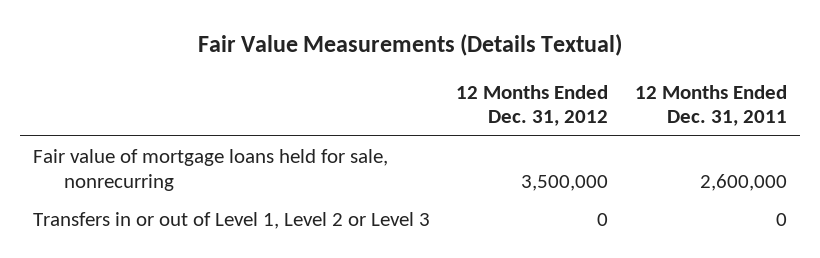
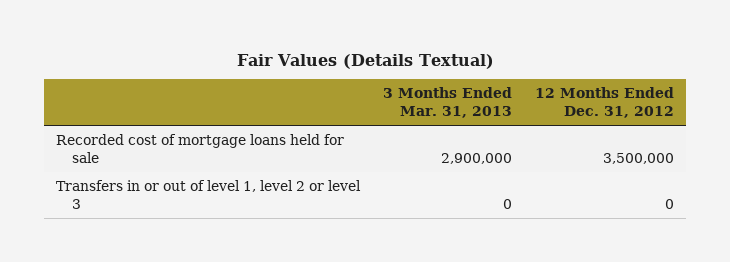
[197,34,622,57] Fair Value Measurements (Details Textual) -> [237,53,495,69] Fair Values (Details Textual)
[634,84,787,127] 12 Months Ended Dec. 31, 2011 -> none
none -> [383,87,513,118] 3 Months Ended Mar. 31, 2013
[32,148,388,191] Fair value of mortgage loans held for sale, nonrecurring -> [56,134,345,163] Recorded cost of mortgage loans held for sale
[32,211,430,229] Transfers in or out of Level 1, Level 2 or Level 3 -> [56,180,362,209] Transfers in or out of level 1, level 2 or level 3

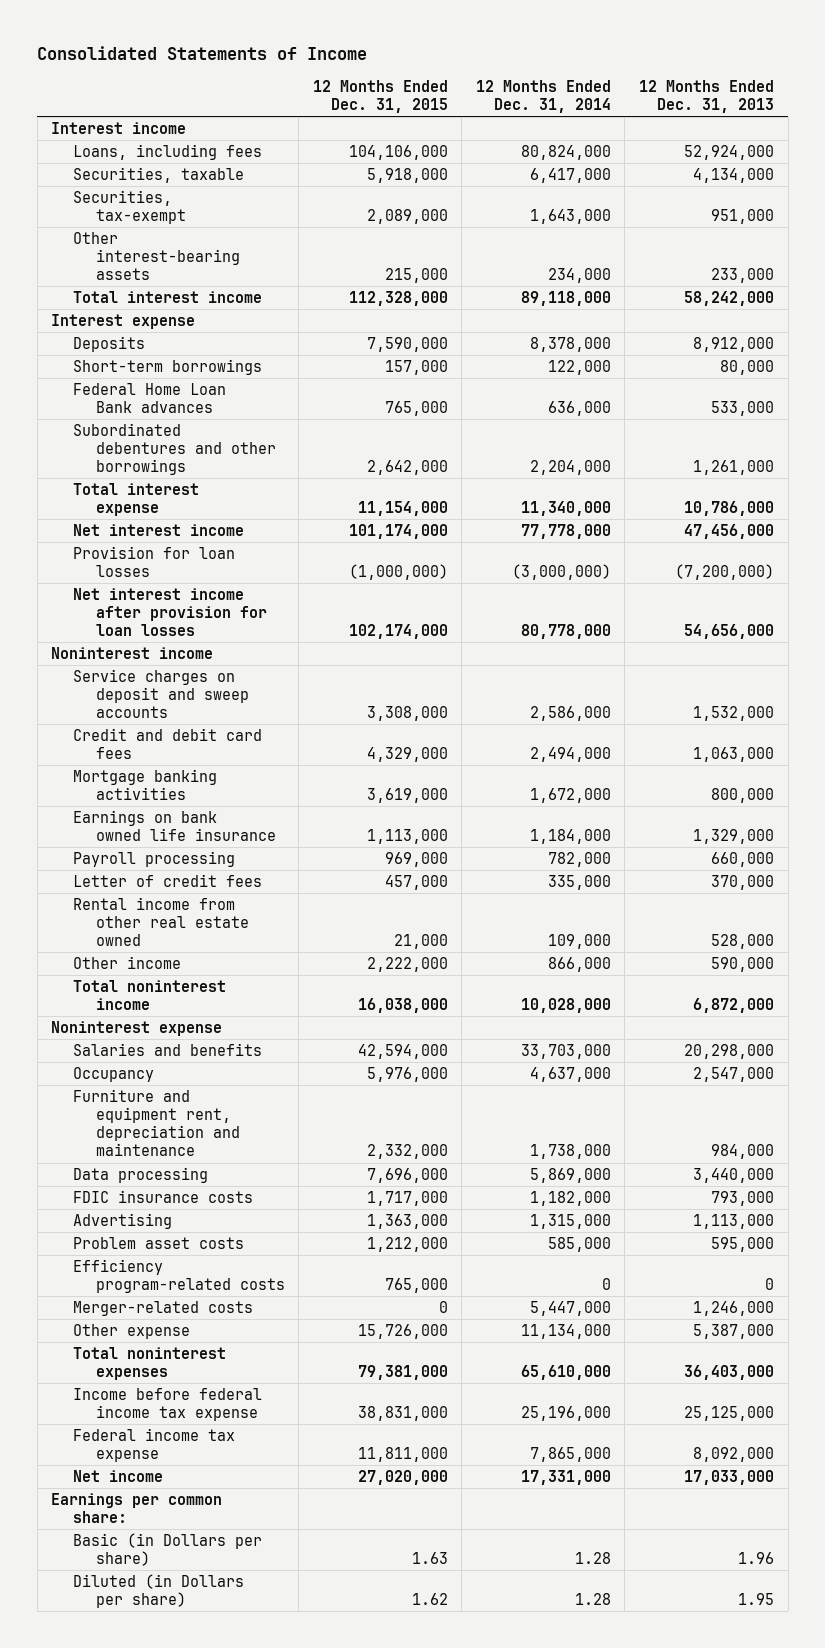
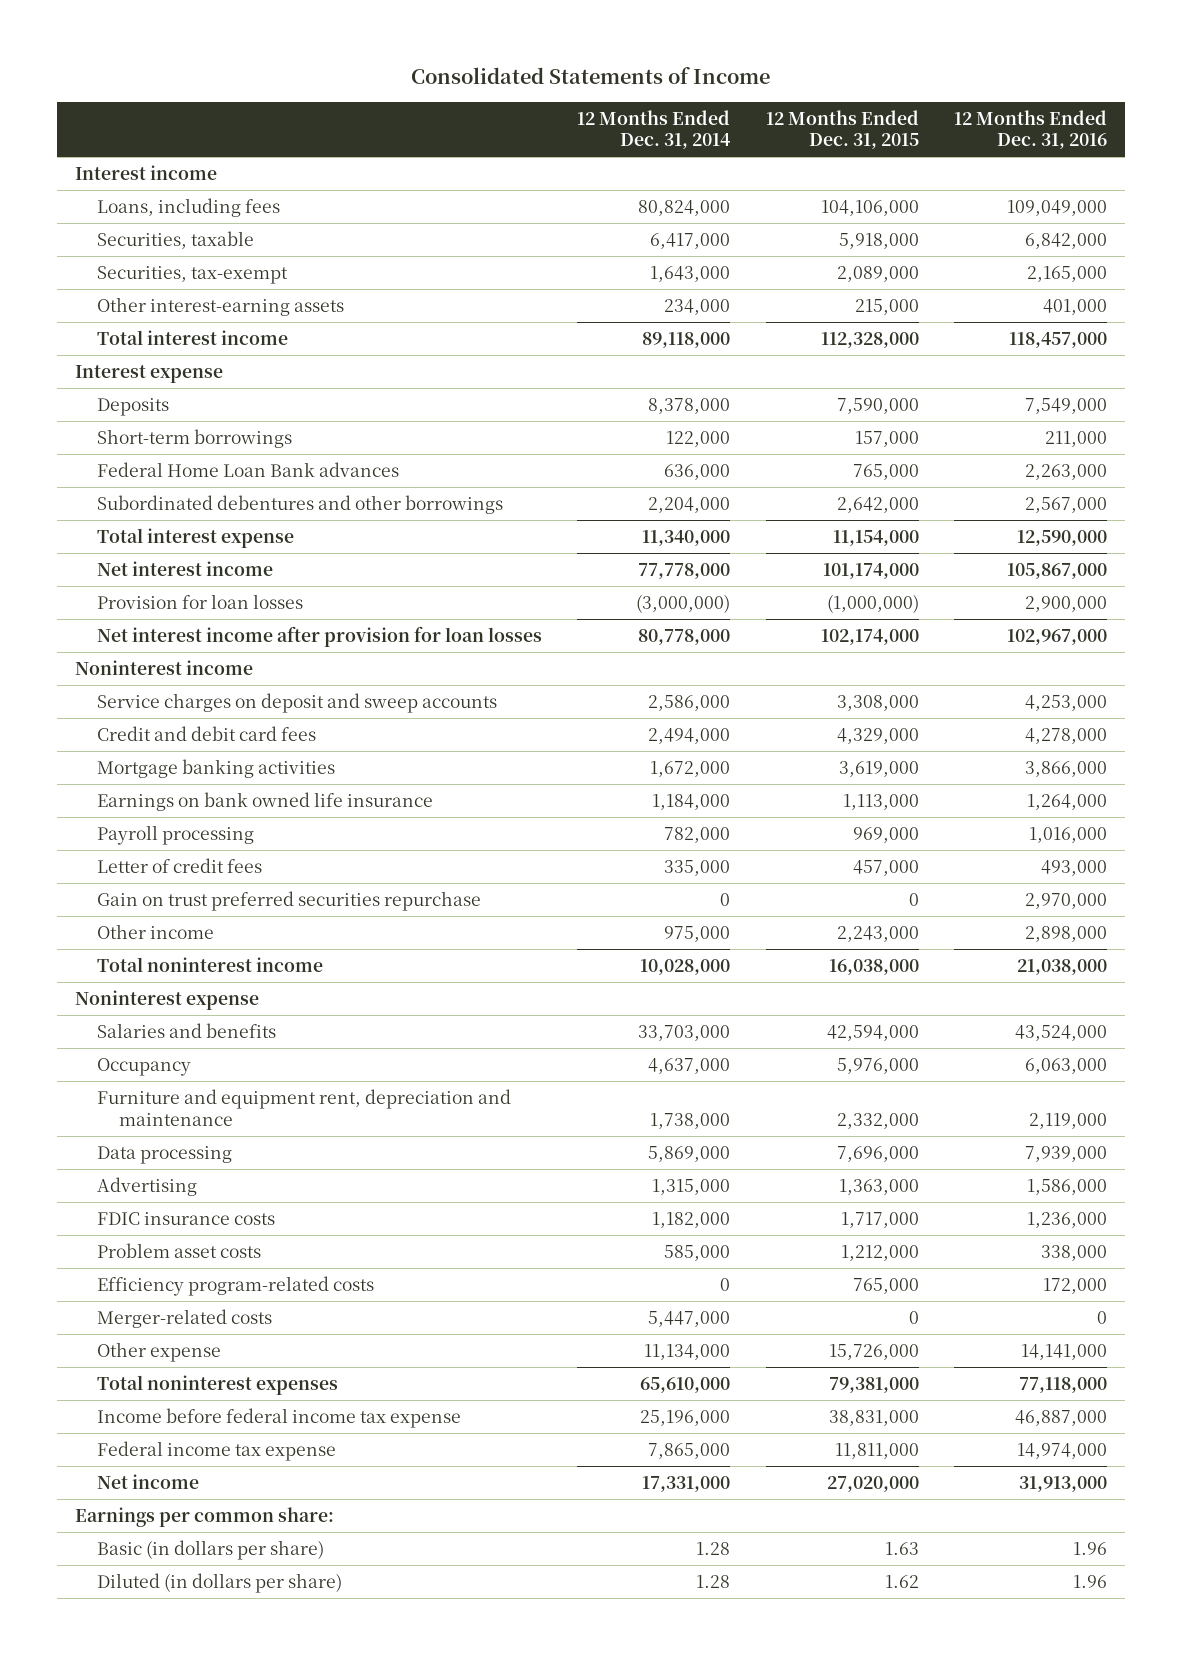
[639,80,775,114] 12 Months Ended Dec. 31, 2013 -> none
none -> [954,109,1108,150] 12 Months Ended Dec. 31, 2016
[73,232,240,281] Other interest-bearing assets -> [96,296,344,316] Other interest-earning assets
[73,897,249,947] Rental income from other real estate owned -> none
none -> [96,890,481,911] Gain on trust preferred securities repurchase
[366,957,448,973] 2,222,000 -> [836,925,919,942] 2,243,000
[547,957,611,973] 866,000 -> [664,925,731,942] 975,000
[73,1190,254,1204] FDIC insurance costs -> [96,1211,275,1225] FDIC insurance costs
[73,1533,263,1567] Basic (in Dollars per share) -> [96,1539,324,1560] Basic (in dollars per share)
[73,1574,245,1609] Diluted (in Dollars per share) -> [96,1572,342,1593] Diluted (in dollars per share)

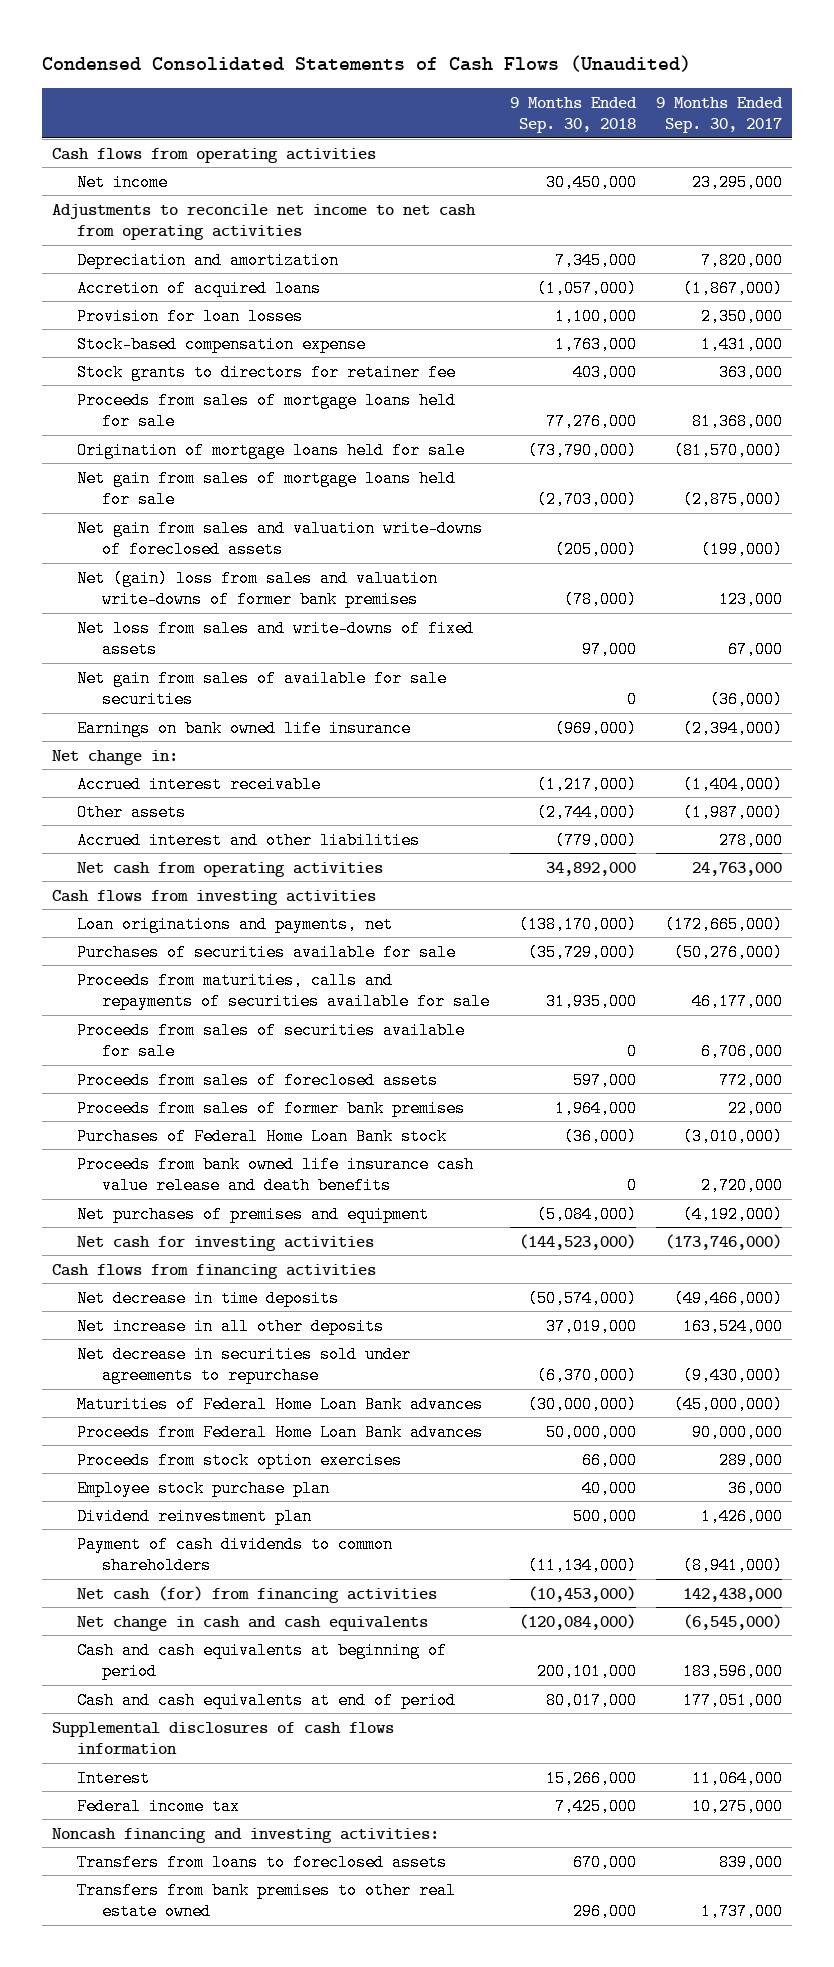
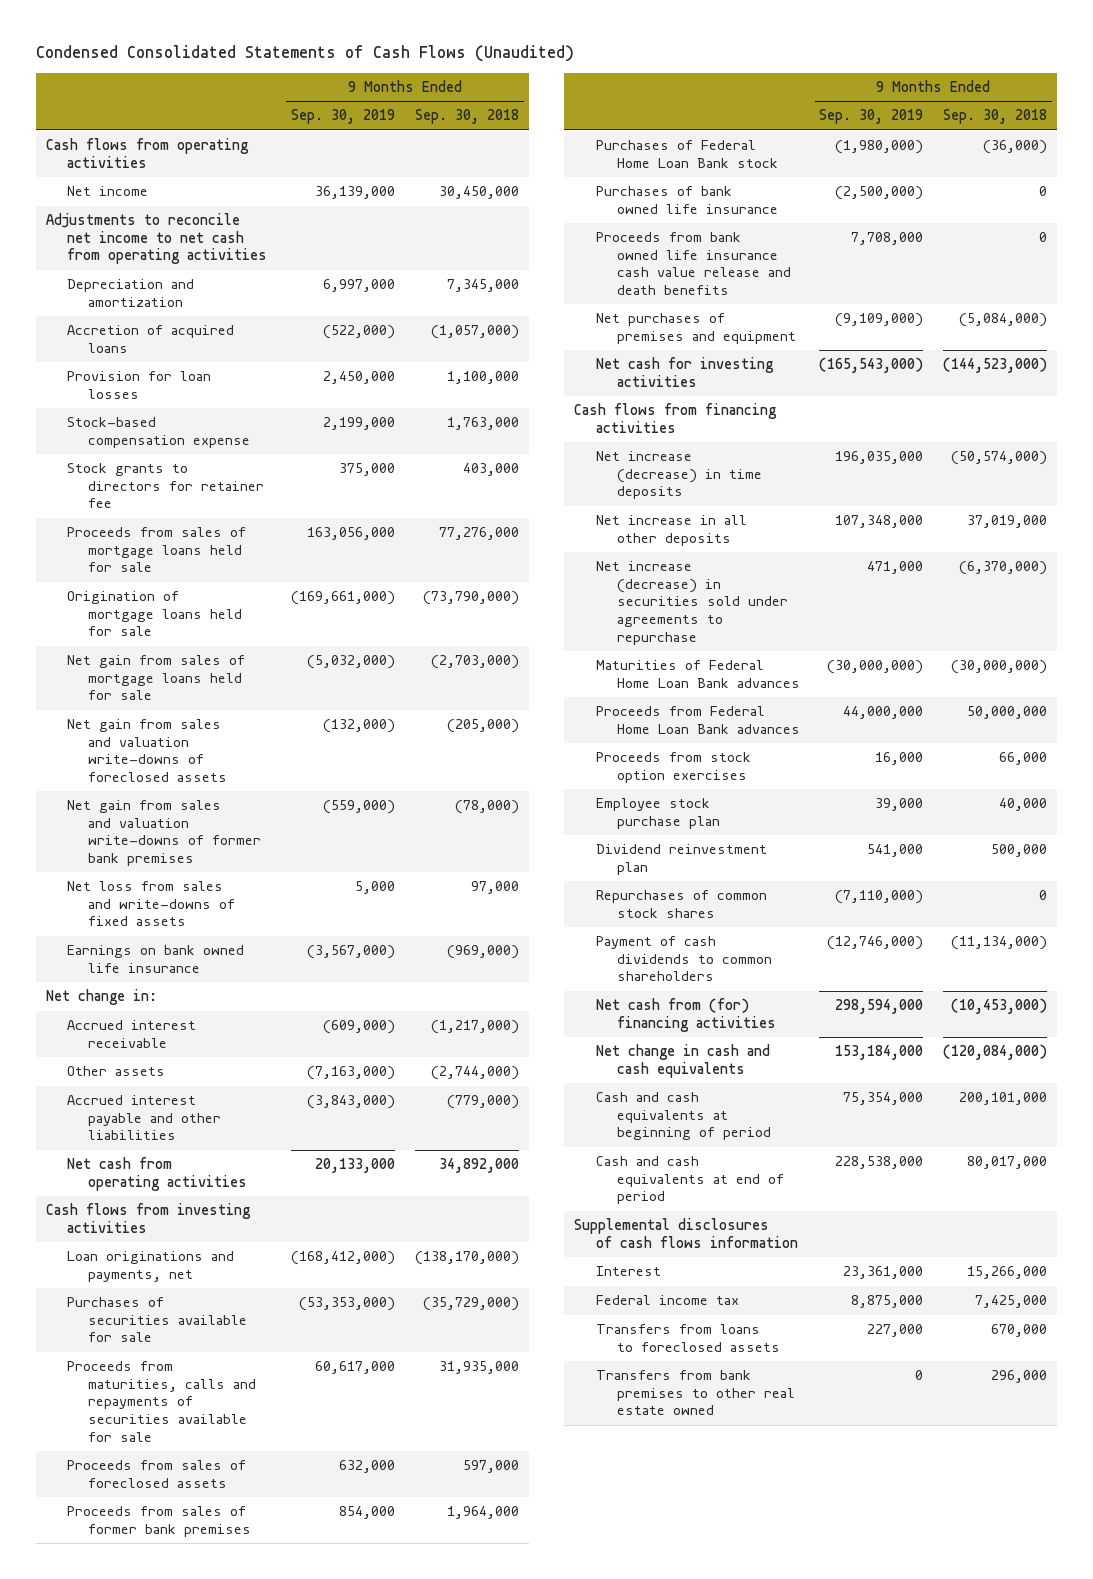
[655,96,783,134] 9 Months Ended Sep. 30, 2017 -> none
none -> [291,109,396,125] Sep. 30, 2019
[77,569,439,609] Net (gain) loss from sales and valuation write-downs of former bank premises -> [67,800,262,866] Net gain from sales and valuation write-downs of former bank premises
[77,669,448,709] Net gain from sales of available for sale securities -> none
[77,831,421,849] Accrued interest and other liabilities -> [67,1095,222,1141] Accrued interest payable and other liabilities
[77,1021,466,1061] Proceeds from sales of securities available for sale -> none
none -> [595,186,778,214] Purchases of bank owned life insurance
[77,1289,340,1307] Net decrease in time deposits -> [595,451,762,500] Net increase (decrease) in time deposits
[77,1345,412,1385] Net decrease in securities sold under agreements to repurchase -> [595,561,788,645] Net increase (decrease) in securities sold under agreements to repurchase
none -> [595,890,767,918] Repurchases of common stock shares
[77,1585,438,1603] Net cash (for) from financing activities -> [595,998,776,1032] Net cash from (for) financing activities
[52,1827,440,1843] Noncash financing and investing activities: -> none

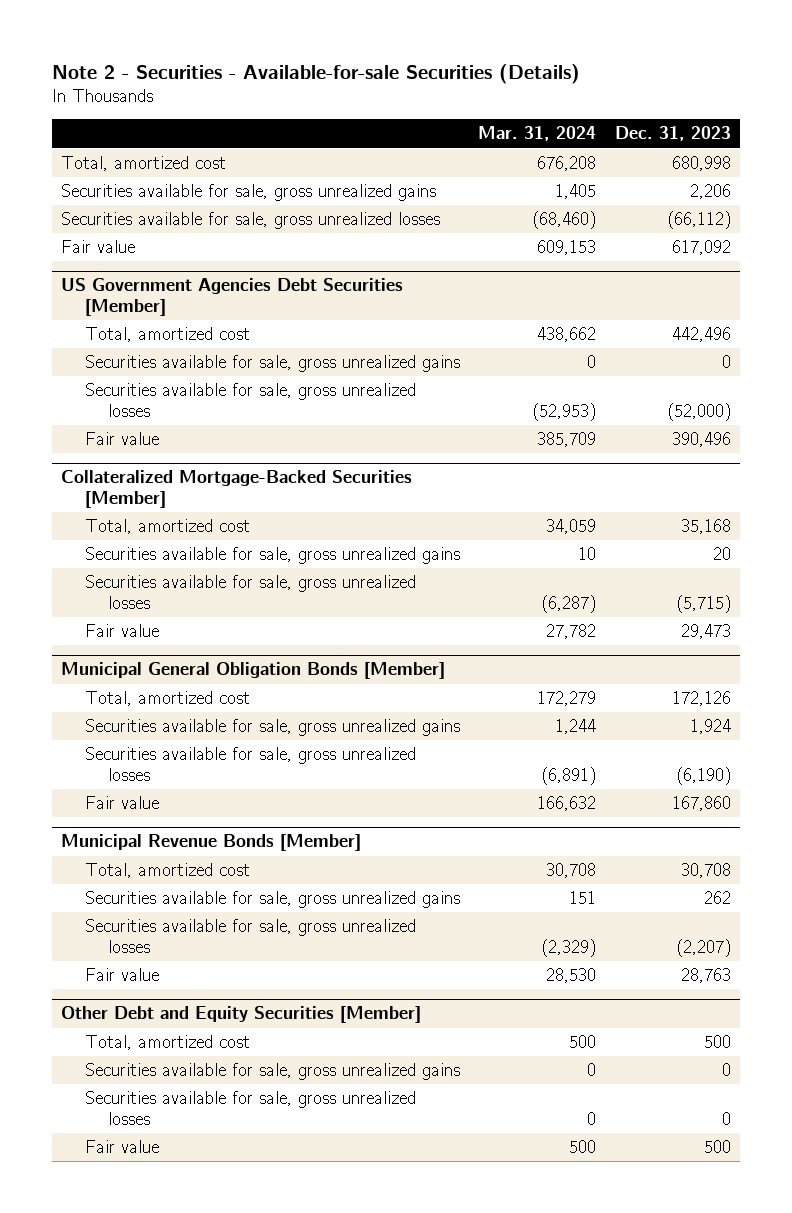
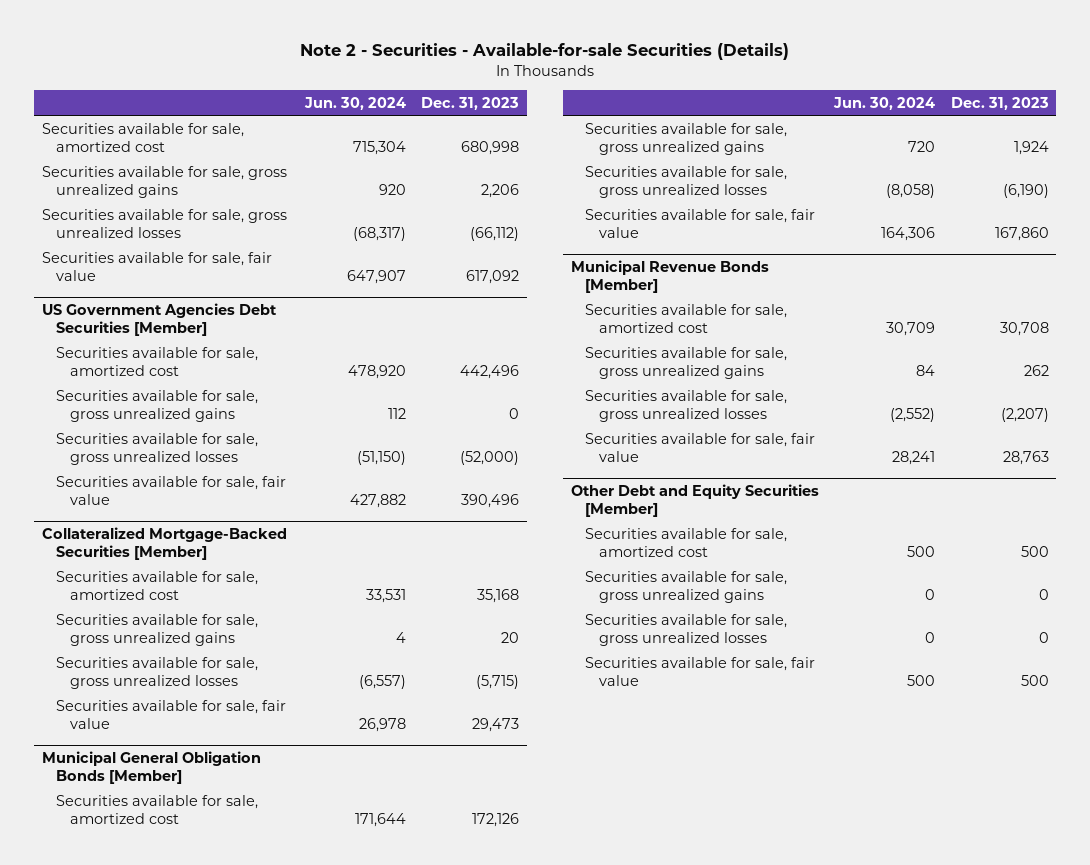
[478,126,597,142] Mar. 31, 2024 -> none
none -> [304,96,407,110] Jun. 30, 2024
[61,156,227,172] Total, amortized cost -> [41,122,244,152] Securities available for sale, amortized cost
[61,240,136,254] Fair value -> [41,251,272,281] Securities available for sale, fair value
[84,327,250,343] Total, amortized cost -> [55,346,258,376] Securities available for sale, amortized cost
[84,432,159,446] Fair value -> [55,475,286,505] Securities available for sale, fair value
[84,519,250,535] Total, amortized cost -> [55,570,258,600] Securities available for sale, amortized cost
[84,624,159,638] Fair value -> [55,699,286,729] Securities available for sale, fair value
[84,691,250,707] Total, amortized cost -> [55,794,258,824] Securities available for sale, amortized cost
[84,796,159,810] Fair value -> [585,208,816,238] Securities available for sale, fair value
[84,863,250,879] Total, amortized cost -> [585,303,788,333] Securities available for sale, amortized cost
[84,968,159,982] Fair value -> [585,432,816,462] Securities available for sale, fair value
[84,1035,250,1051] Total, amortized cost -> [585,527,788,557] Securities available for sale, amortized cost
[84,1140,159,1154] Fair value -> [585,656,816,686] Securities available for sale, fair value

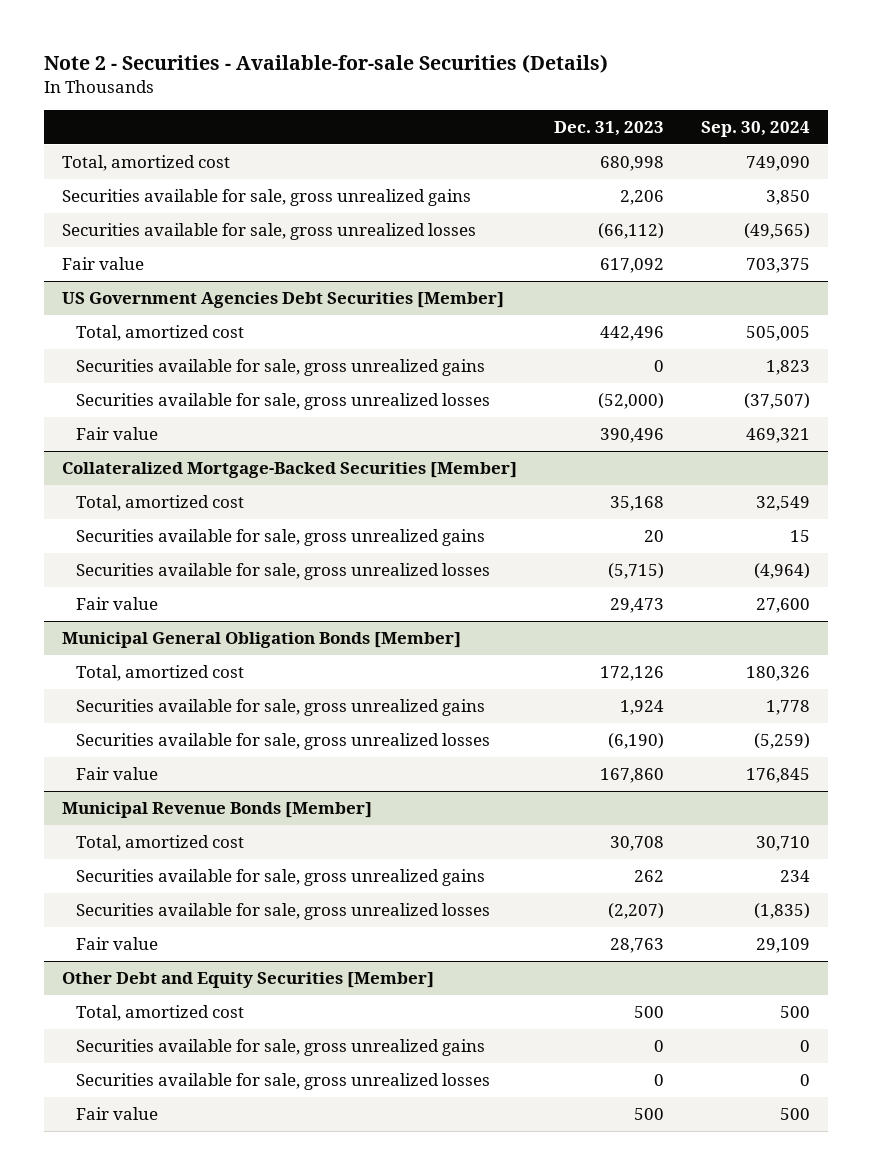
[304,96,407,110] Jun. 30, 2024 -> none
none -> [700,121,810,138] Sep. 30, 2024
[41,122,244,152] Securities available for sale, amortized cost -> [62,154,231,171] Total, amortized cost
[41,251,272,281] Securities available for sale, fair value -> [62,256,145,270] Fair value
[55,346,258,376] Securities available for sale, amortized cost -> [75,324,244,341] Total, amortized cost
[55,475,286,505] Securities available for sale, fair value -> [75,426,158,440] Fair value
[55,570,258,600] Securities available for sale, amortized cost -> [75,494,244,511] Total, amortized cost
[55,699,286,729] Securities available for sale, fair value -> [75,596,158,610] Fair value
[55,794,258,824] Securities available for sale, amortized cost -> [75,664,244,681] Total, amortized cost
[585,208,816,238] Securities available for sale, fair value -> [75,766,158,780] Fair value
[585,303,788,333] Securities available for sale, amortized cost -> [75,834,244,851] Total, amortized cost
[585,432,816,462] Securities available for sale, fair value -> [75,936,158,950] Fair value
[585,527,788,557] Securities available for sale, amortized cost -> [75,1004,244,1021] Total, amortized cost
[585,656,816,686] Securities available for sale, fair value -> [75,1106,158,1120] Fair value

